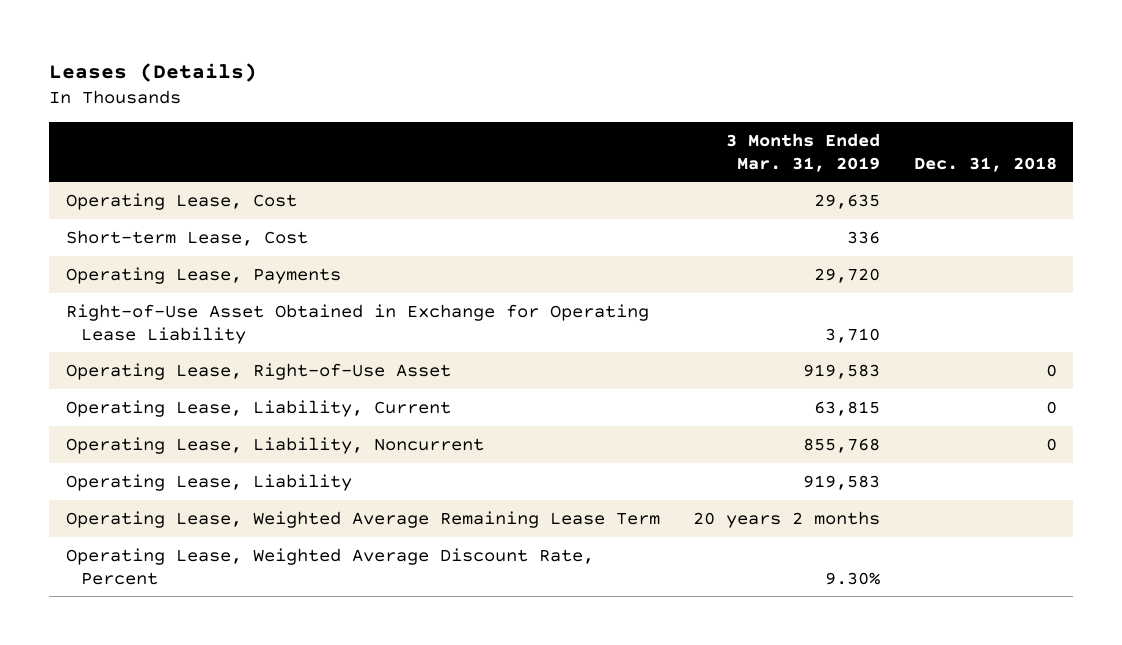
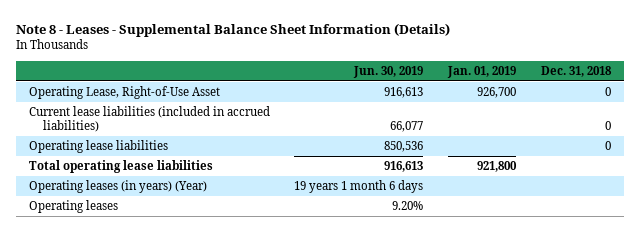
[48,62,257,82] Leases (Details) -> [16,22,451,37] Note 8 - Leases - Supplemental Balance Sheet Information (Details)
[726,132,881,172] 3 Months Ended Mar. 31, 2019 -> none
none -> [353,65,424,78] Jun. 30, 2019
none -> [447,65,517,78] Jan. 01, 2019
[65,192,297,210] Operating Lease, Cost -> none
[65,229,308,246] Short-term Lease, Cost -> none
[65,266,341,284] Operating Lease, Payments -> none
[65,303,649,344] Right-of-Use Asset Obtained in Exchange for Operating Lease Liability -> none
[65,399,451,417] Operating Lease, Liability, Current -> [28,106,270,133] Current lease liabilities (included in accrued liabilities)
[65,436,484,454] Operating Lease, Liability, Noncurrent -> [28,140,168,154] Operating lease liabilities
[65,473,352,491] Operating Lease, Liability -> [28,160,213,174] Total operating lease liabilities
[65,510,660,528] Operating Lease, Weighted Average Remaining Lease Term -> [28,180,207,194] Operating leases (in years) (Year)
[65,547,594,585] Operating Lease, Weighted Average Discount Rate, Percent -> [28,200,118,214] Operating leases

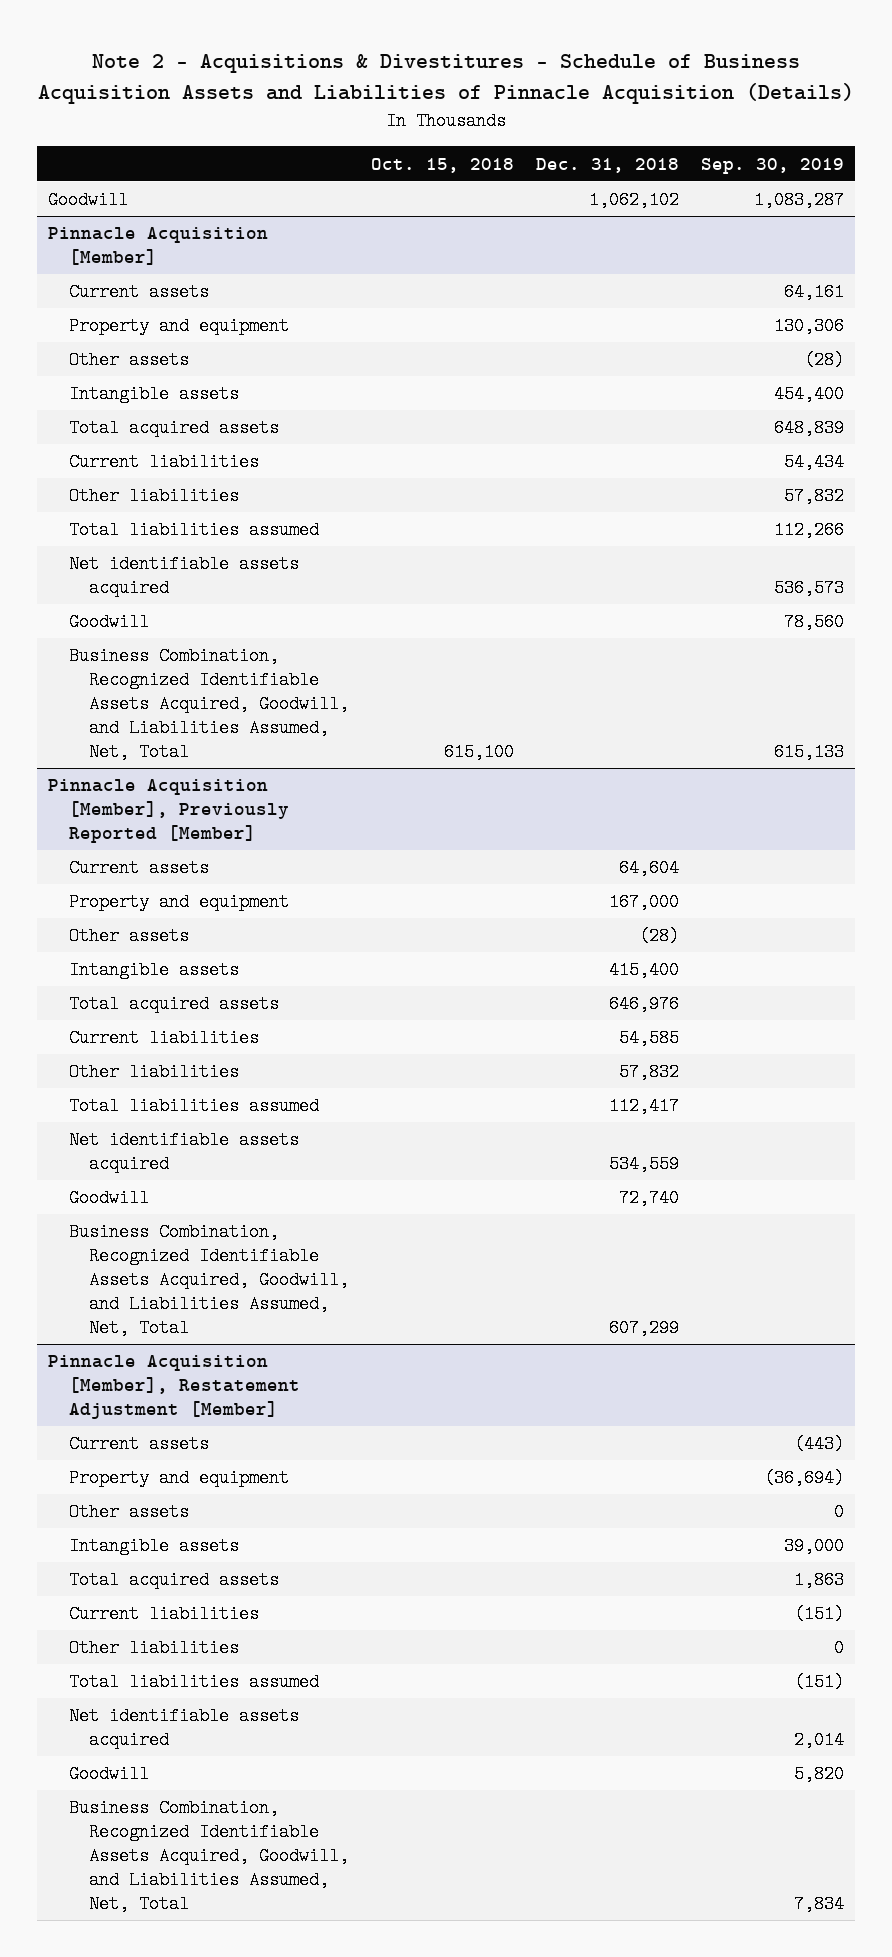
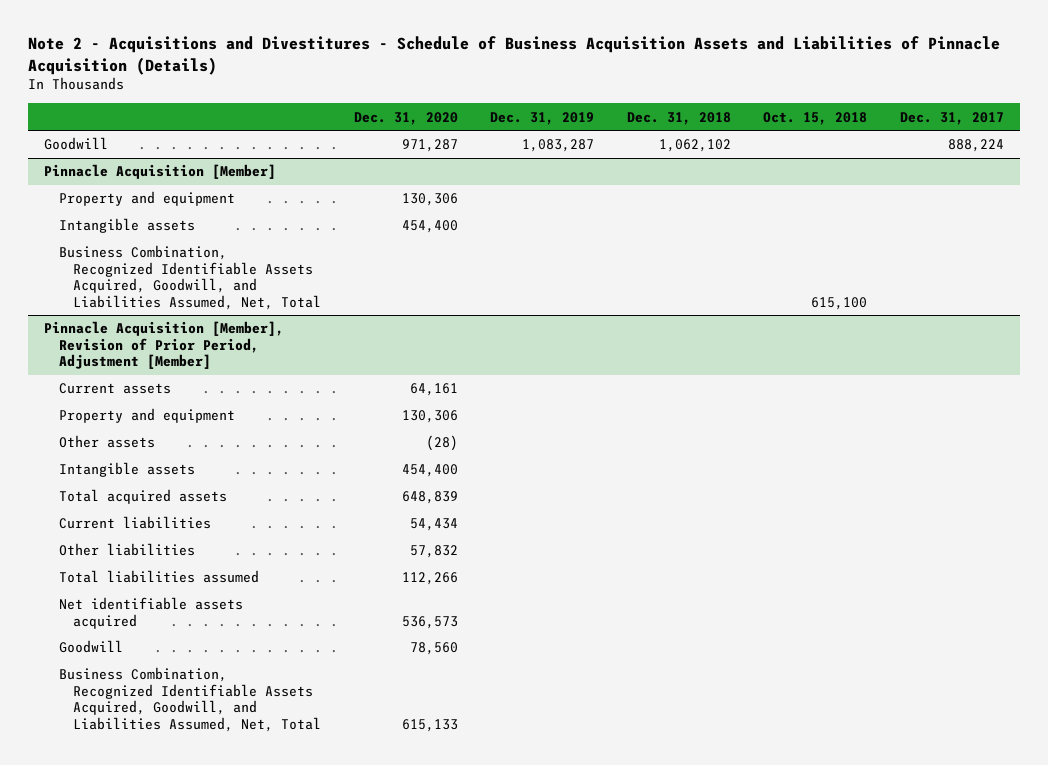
[37,54,854,105] Note 2 - Acquisitions & Divestitures - Schedule of Business Acquisition Assets and Liabilities of Pinnacle Acquisition (Details) -> [27,36,1000,75] Note 2 - Acquisitions and Divestitures - Schedule of Business Acquisition Assets and Liabilities of Pinnacle Acquisition (Details)
[700,157,844,174] Sep. 30, 2019 -> none
none -> [353,111,458,125] Dec. 31, 2020
none -> [490,111,595,125] Dec. 31, 2019
none -> [899,111,1004,125] Dec. 31, 2017
[68,283,209,302] Current assets -> none
[68,351,189,370] Other assets -> none
[68,419,279,438] Total acquired assets -> none
[68,453,259,472] Current liabilities -> none
[68,487,239,506] Other liabilities -> none
[68,521,319,540] Total liabilities assumed -> none
[68,555,299,598] Net identifiable assets acquired -> none
[68,613,149,632] Goodwill -> none
[48,779,289,843] Pinnacle Acquisition [Member], Previously Reported [Member] -> none
[68,859,209,878] Current assets -> none
[68,893,289,912] Property and equipment -> none
[68,927,189,946] Other assets -> none
[68,961,239,980] Intangible assets -> none
[68,995,279,1014] Total acquired assets -> none
[68,1029,259,1048] Current liabilities -> none
[68,1063,239,1082] Other liabilities -> none
[68,1097,319,1116] Total liabilities assumed -> none
[68,1131,299,1174] Net identifiable assets acquired -> none
[68,1189,149,1208] Goodwill -> none
[68,1223,350,1337] Business Combination, Recognized Identifiable Assets Acquired, Goodwill, and Liabilities Assumed, Net, Total -> none
[48,1355,300,1419] Pinnacle Acquisition [Member], Restatement Adjustment [Member] -> none
[68,1435,209,1454] Current assets -> none
[68,1469,289,1488] Property and equipment -> none
[68,1503,189,1522] Other assets -> none
[68,1537,239,1556] Intangible assets -> none
[68,1571,279,1590] Total acquired assets -> none
[68,1605,259,1624] Current liabilities -> none
[68,1639,239,1658] Other liabilities -> none
[68,1673,319,1692] Total liabilities assumed -> none
[68,1707,299,1750] Net identifiable assets acquired -> none
[68,1765,149,1784] Goodwill -> none
[68,1799,350,1913] Business Combination, Recognized Identifiable Assets Acquired, Goodwill, and Liabilities Assumed, Net, Total -> none
none -> [44,321,285,370] Pinnacle Acquisition [Member], Revision of Prior Period, Adjustment [Member]
none -> [58,383,171,395] Current assets
none -> [58,408,235,424] Property and equipment
none -> [58,435,155,449] Other assets
none -> [58,462,195,478] Intangible assets
none -> [58,489,227,505] Total acquired assets
none -> [58,516,211,530] Current liabilities
none -> [58,543,195,557] Other liabilities
none -> [58,570,259,584] Total liabilities assumed
none -> [58,597,243,629] Net identifiable assets acquired
none -> [58,640,123,654] Goodwill
none -> [58,667,322,732] Business Combination, Recognized Identifiable Assets Acquired, Goodwill, and Liabilities Assumed, Net, Total

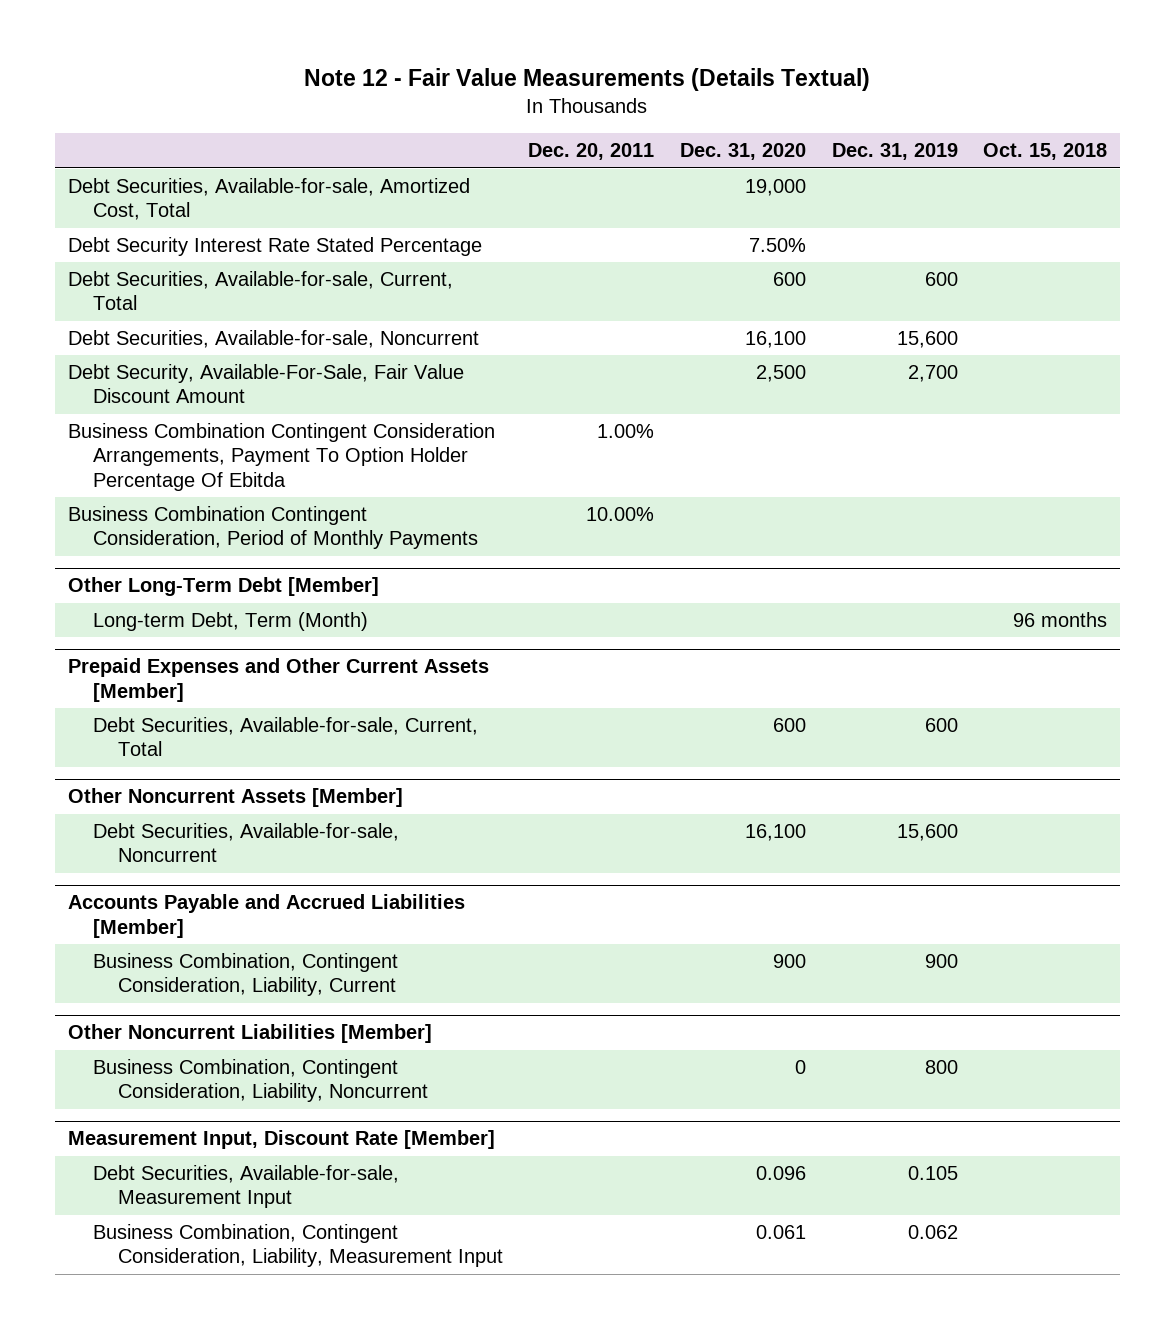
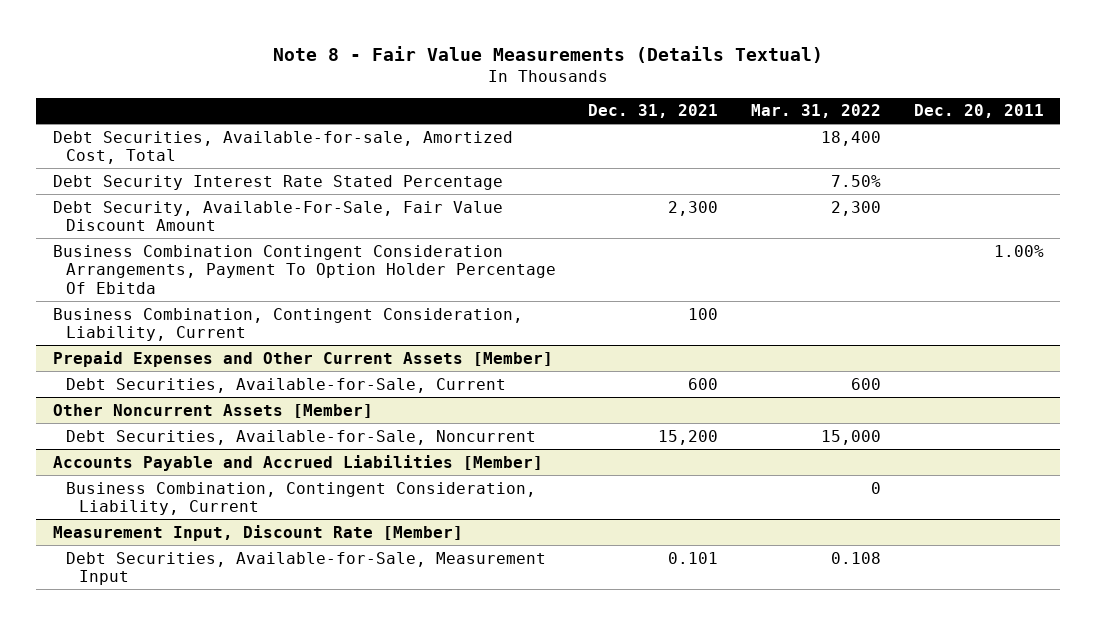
[304,67,871,91] Note 12 - Fair Value Measurements (Details Textual) -> [273,45,824,63] Note 8 - Fair Value Measurements (Details Textual)
[680,143,807,161] Dec. 31, 2020 -> none
[831,143,958,161] Dec. 31, 2019 -> none
[983,143,1108,161] Oct. 15, 2018 -> none
none -> [588,104,719,119] Dec. 31, 2021
none -> [751,104,882,119] Mar. 31, 2022
[67,271,453,311] Debt Securities, Available-for-sale, Current, Total -> none
[67,330,479,349] Debt Securities, Available-for-sale, Noncurrent -> none
[67,506,478,550] Business Combination Contingent Consideration, Period of Monthly Payments -> none
[67,577,379,597] Other Long-Term Debt [Member] -> none
[92,612,368,632] Long-term Debt, Term (Month) -> none
none -> [52,307,523,342] Business Combination, Contingent Consideration, Liability, Current
[92,717,478,757] Debt Securities, Available-for-sale, Current, Total -> [65,377,506,393] Debt Securities, Available-for-Sale, Current
[92,823,399,863] Debt Securities, Available-for-sale, Noncurrent -> [65,429,536,445] Debt Securities, Available-for-Sale, Noncurrent
[67,1024,432,1044] Other Noncurrent Liabilities [Member] -> none
[92,1059,428,1103] Business Combination, Contingent Consideration, Liability, Noncurrent -> none
[92,1224,503,1268] Business Combination, Contingent Consideration, Liability, Measurement Input -> none
[92,1165,399,1209] Debt Securities, Available-for-sale, Measurement Input -> [65,551,546,586] Debt Securities, Available-for-Sale, Measurement Input

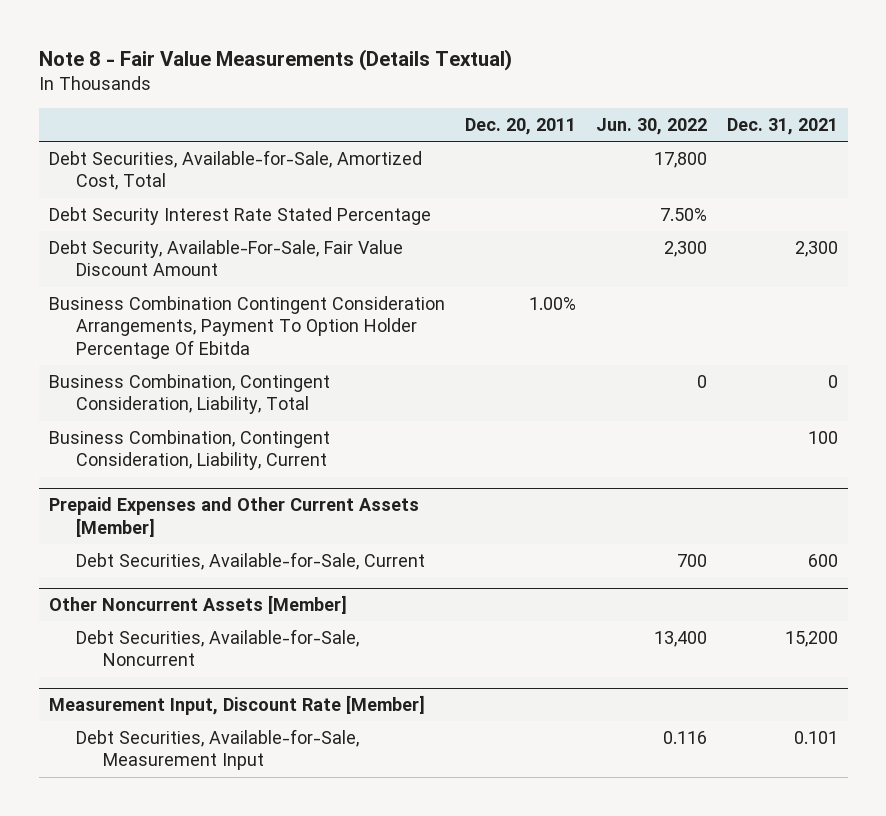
[751,104,882,119] Mar. 31, 2022 -> none
none -> [595,117,707,135] Jun. 30, 2022
[52,130,513,165] Debt Securities, Available-for-sale, Amortized Cost, Total -> [48,149,422,191] Debt Securities, Available-for-Sale, Amortized Cost, Total
none -> [48,373,330,415] Business Combination, Contingent Consideration, Liability, Total
[52,454,543,471] Accounts Payable and Accrued Liabilities [Member] -> none
[65,481,536,516] Business Combination, Contingent Consideration, Liability, Current -> none

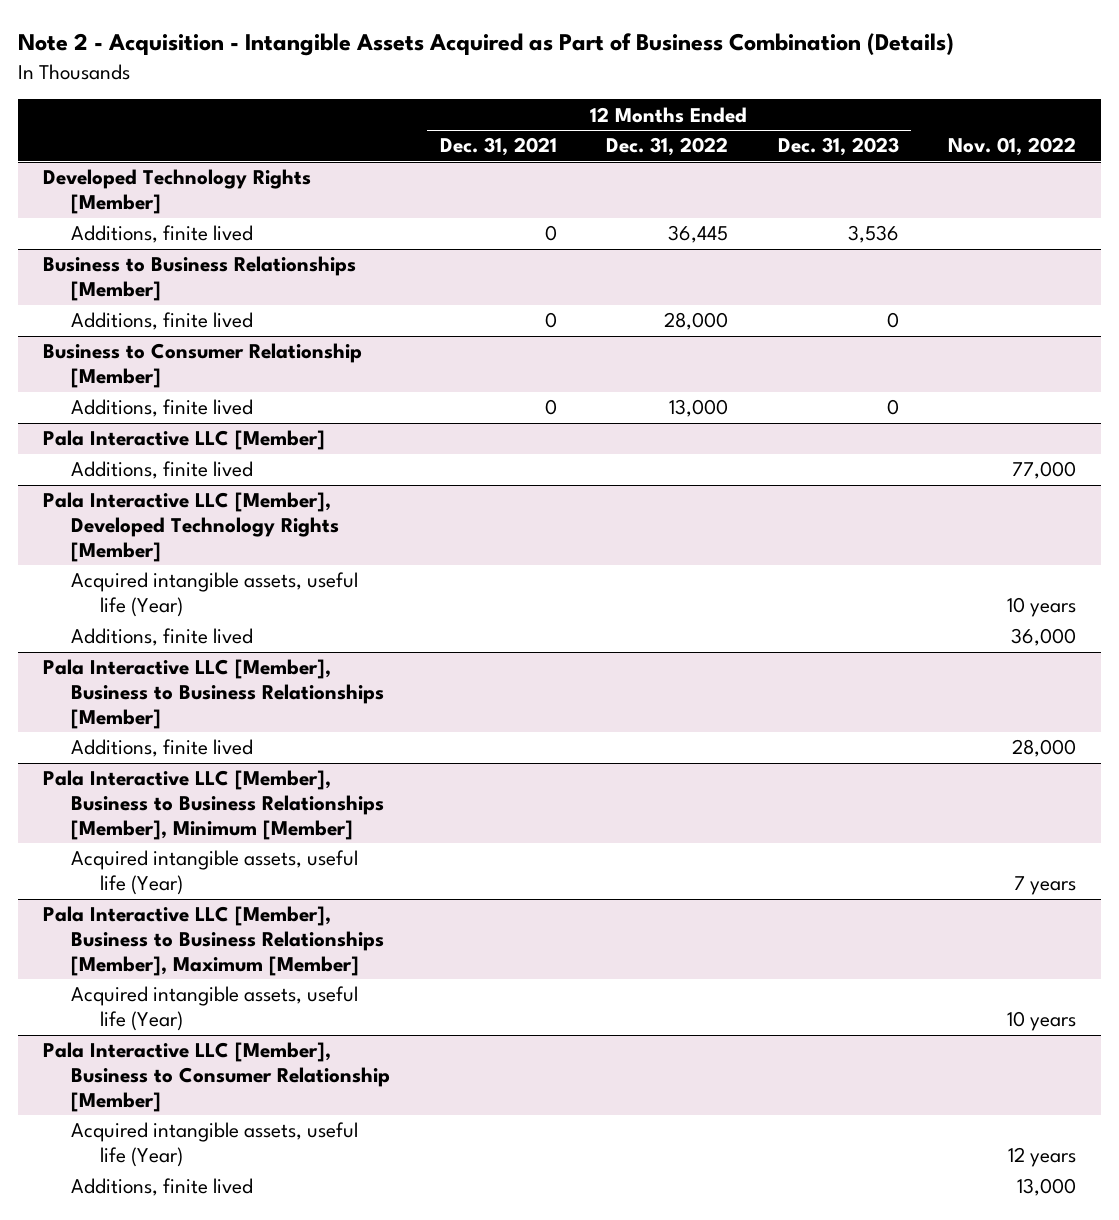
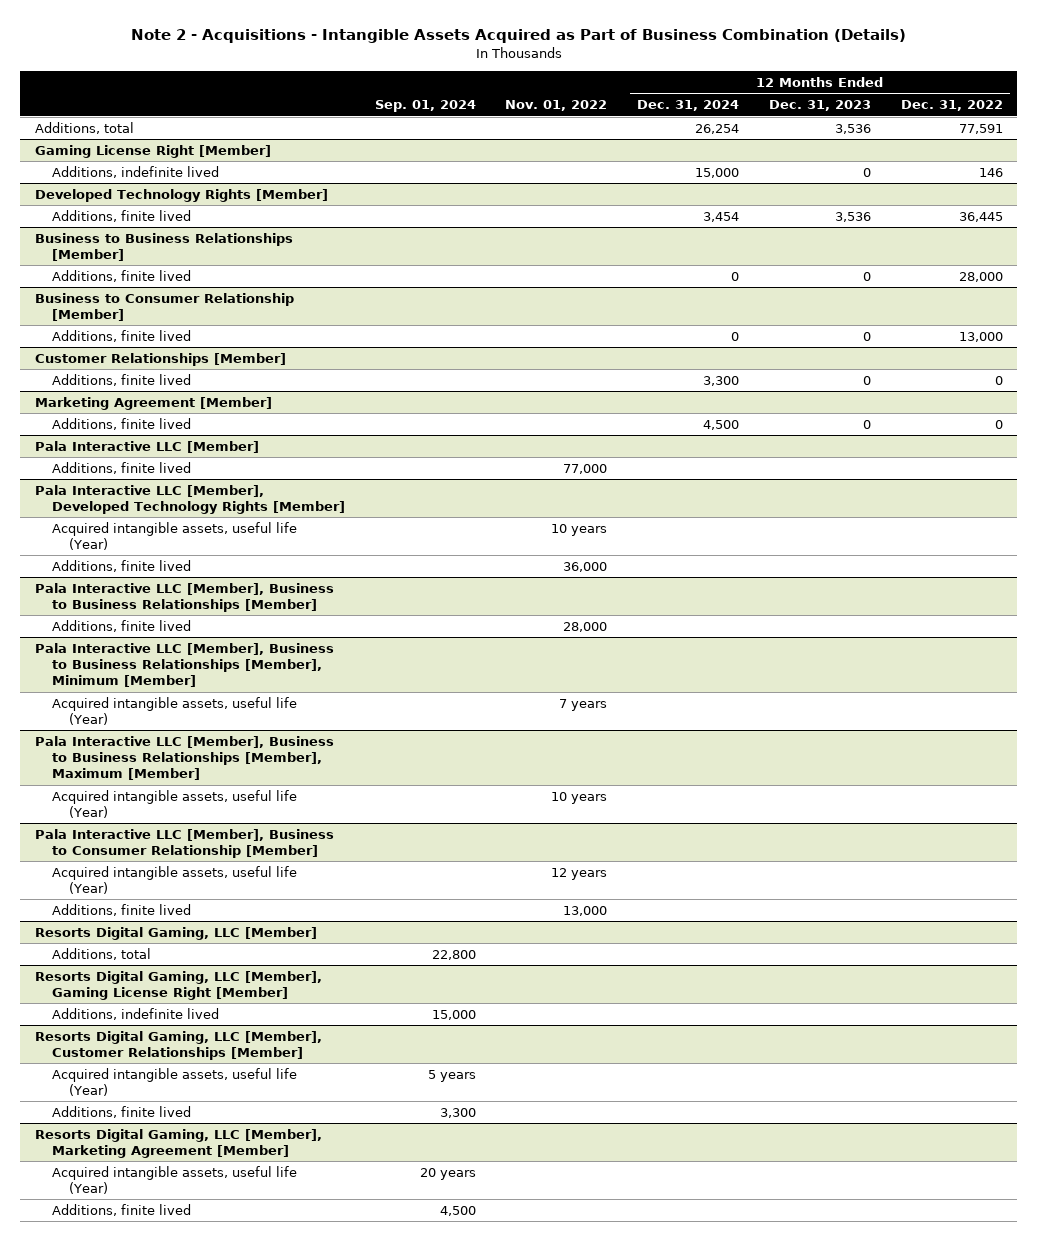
[17,33,954,57] Note 2 - Acquisition - Intangible Assets Acquired as Part of Business Combination (Details) -> [130,29,906,44] Note 2 - Acquisitions - Intangible Assets Acquired as Part of Business Combination (Details)
[439,137,557,157] Dec. 31, 2021 -> none
none -> [374,100,476,113] Sep. 01, 2024
none -> [637,100,740,112] Dec. 31, 2024
none -> [35,121,135,134] Additions, total
none -> [35,144,272,158] Gaming License Right [Member]
none -> [51,165,219,178] Additions, indefinite lived
none -> [35,352,287,366] Customer Relationships [Member]
none -> [51,373,191,386] Additions, finite lived
none -> [35,396,273,410] Marketing Agreement [Member]
none -> [51,417,191,430] Additions, finite lived
none -> [35,926,318,940] Resorts Digital Gaming, LLC [Member]
none -> [51,947,151,960] Additions, total
none -> [35,970,323,1001] Resorts Digital Gaming, LLC [Member], Gaming License Right [Member]
none -> [51,1007,219,1020] Additions, indefinite lived
none -> [35,1030,323,1061] Resorts Digital Gaming, LLC [Member], Customer Relationships [Member]
none -> [51,1067,297,1097] Acquired intangible assets, useful life (Year)
none -> [51,1105,191,1118] Additions, finite lived
none -> [35,1128,323,1159] Resorts Digital Gaming, LLC [Member], Marketing Agreement [Member]
none -> [51,1165,297,1195] Acquired intangible assets, useful life (Year)
none -> [51,1203,191,1216] Additions, finite lived

